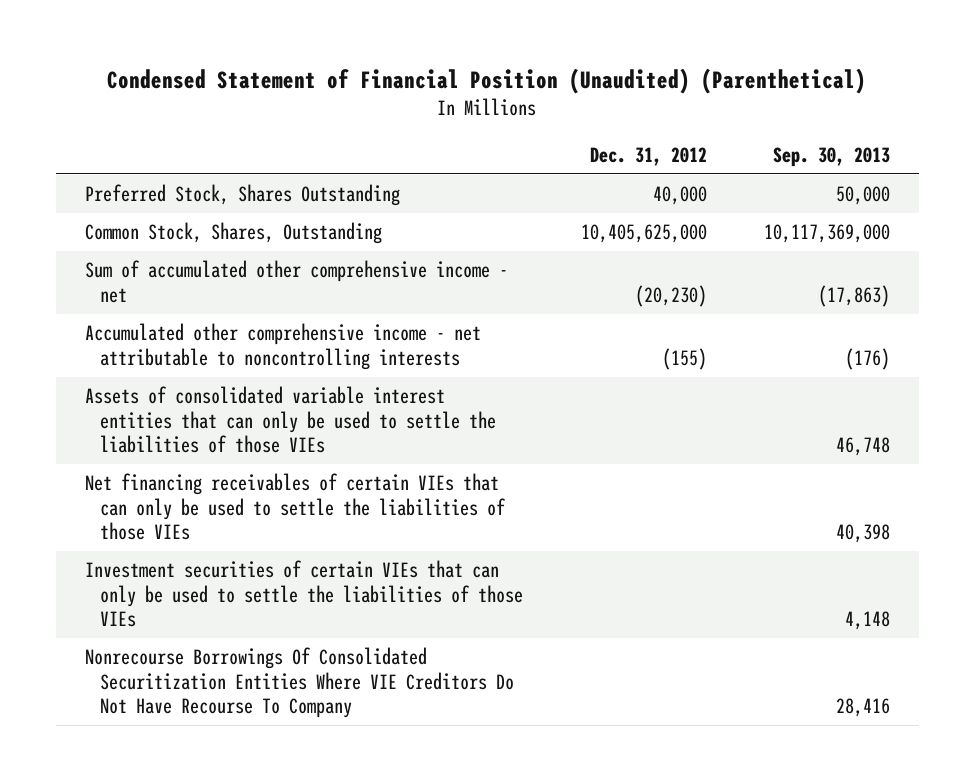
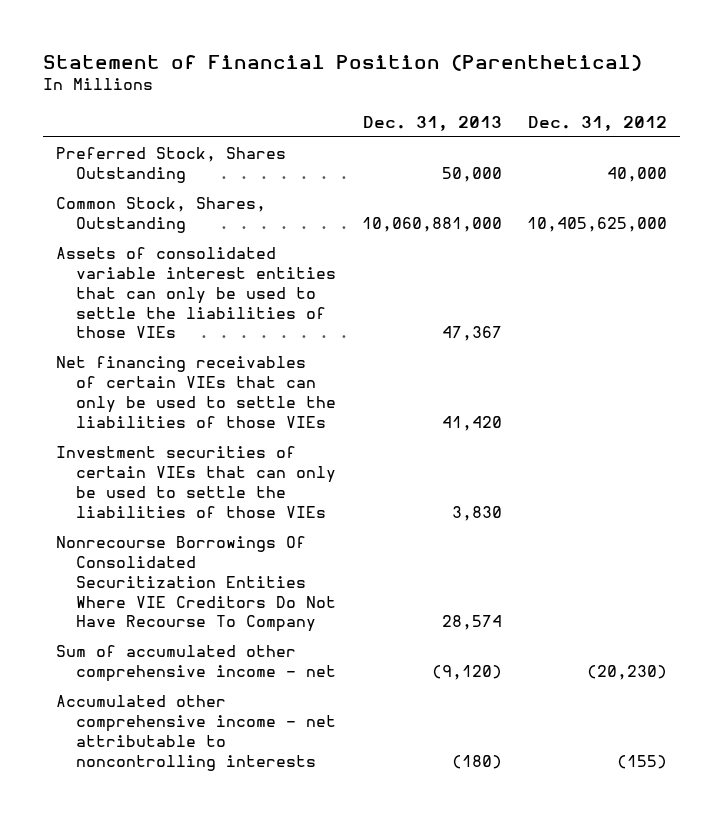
[107,67,867,94] Condensed Statement of Financial Position (Unaudited) (Parenthetical) -> [43,53,643,71] Statement of Financial Position (Parenthetical)
[773,146,891,167] Sep. 30, 2013 -> none
none -> [362,115,502,131] Dec. 31, 2013
[84,260,508,303] Sum of accumulated other comprehensive income - net -> [56,645,337,683] Sum of accumulated other comprehensive income - net
[84,323,481,370] Accumulated other comprehensive income - net attributable to noncontrolling interests -> [56,695,337,771] Accumulated other comprehensive income - net attributable to noncontrolling interests

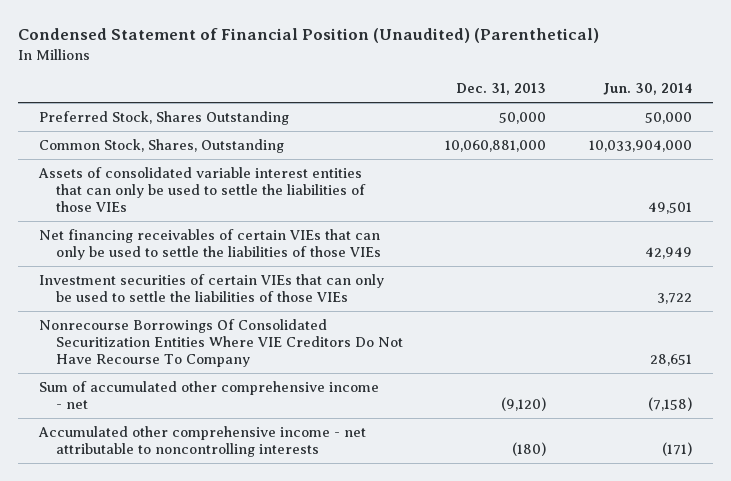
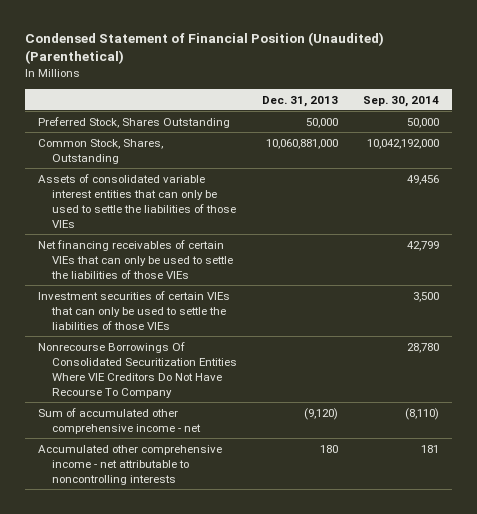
[602,82,692,95] Jun. 30, 2014 -> none
none -> [363,95,440,107] Sep. 30, 2014
[512,441,547,456] (180) -> [319,444,338,453] 180

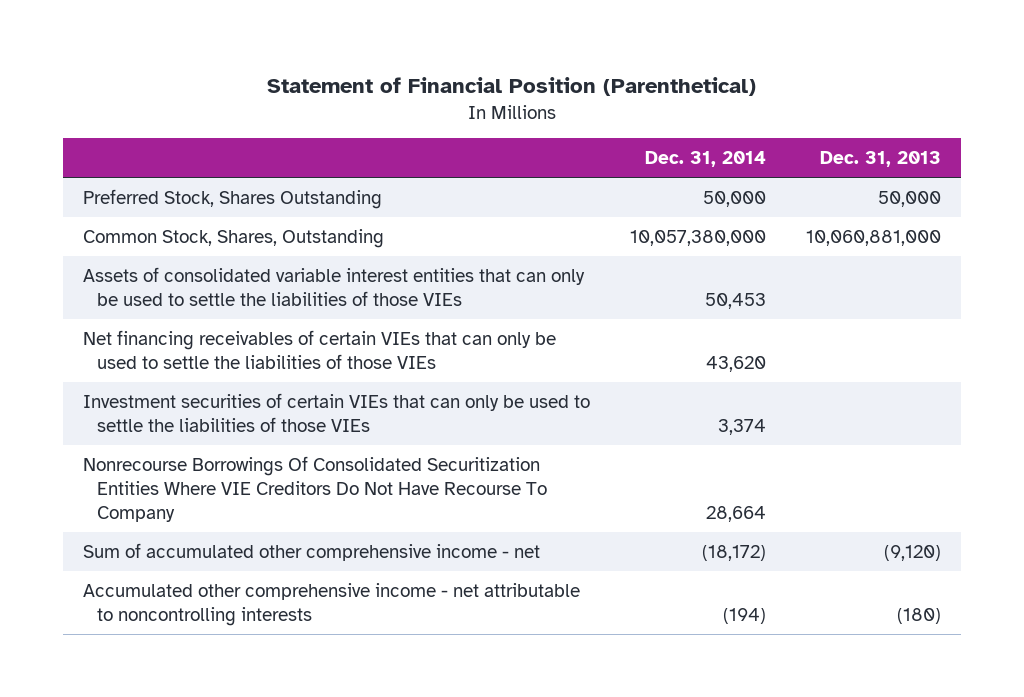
[24,32,384,65] Condensed Statement of Financial Position (Unaudited) (Parenthetical) -> [267,77,757,97] Statement of Financial Position (Parenthetical)
[363,95,440,107] Sep. 30, 2014 -> none
none -> [645,151,767,168] Dec. 31, 2014
[319,444,338,453] 180 -> [896,607,941,624] (180)

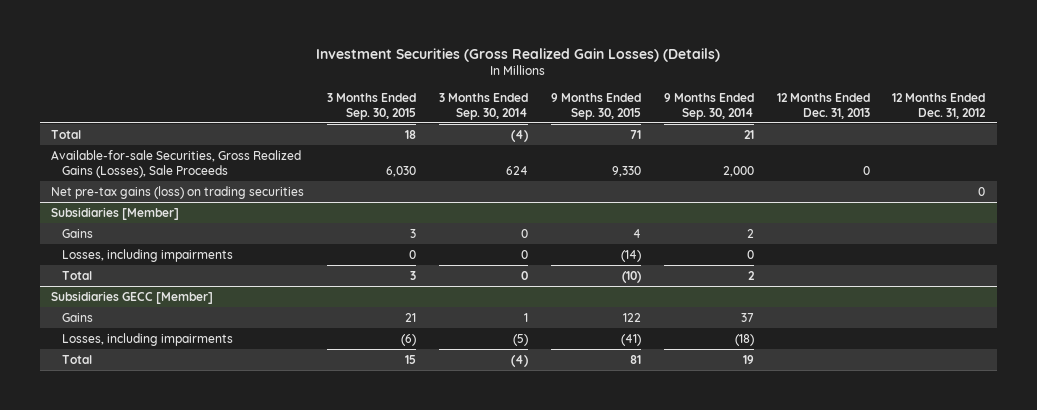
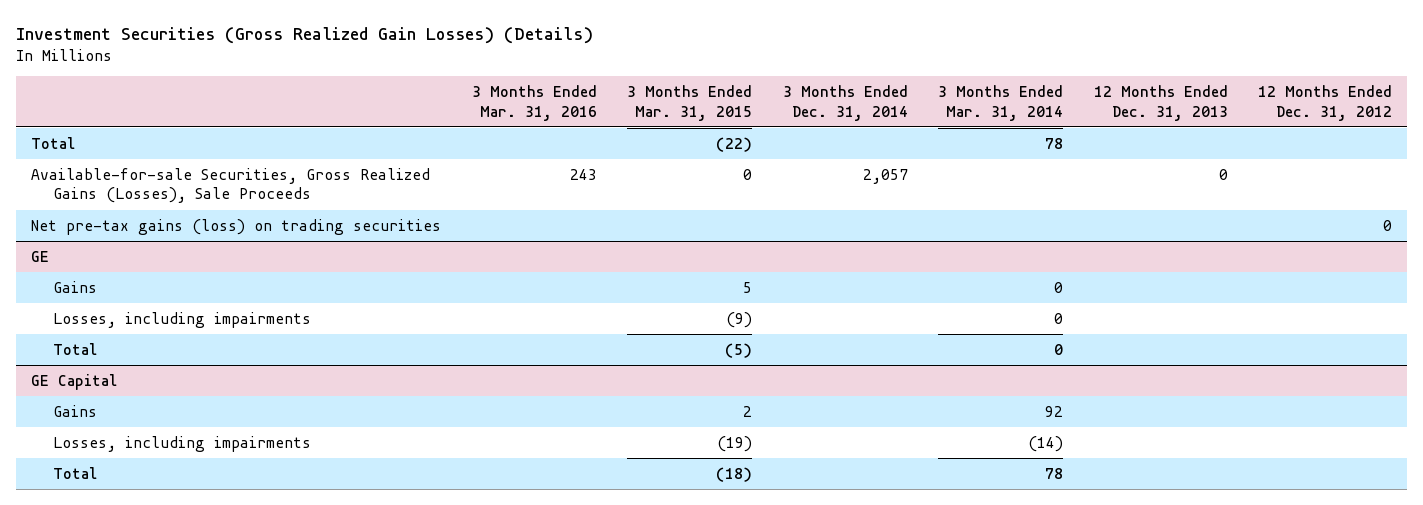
[327,92,417,120] 3 Months Ended Sep. 30, 2015 -> none
[438,92,528,120] 3 Months Ended Sep. 30, 2014 -> none
[550,92,641,120] 9 Months Ended Sep. 30, 2015 -> none
[663,92,754,120] 9 Months Ended Sep. 30, 2014 -> none
none -> [471,84,597,121] 3 Months Ended Mar. 31, 2016
none -> [627,84,753,121] 3 Months Ended Mar. 31, 2015
none -> [782,84,908,121] 3 Months Ended Dec. 31, 2014
none -> [938,84,1064,121] 3 Months Ended Mar. 31, 2014
[51,206,180,220] Subsidiaries [Member] -> [31,250,50,262] GE
[51,290,214,304] Subsidiaries GECC [Member] -> [31,373,118,390] GE Capital

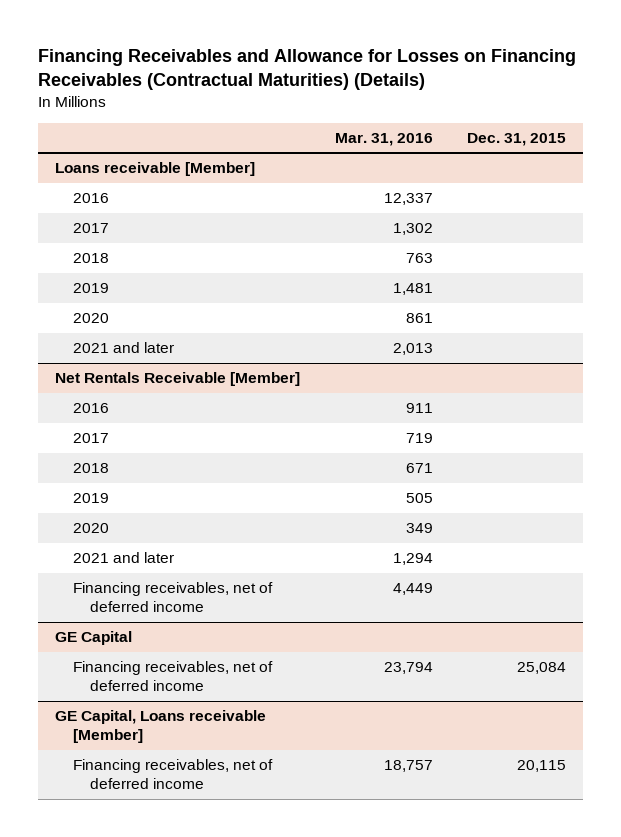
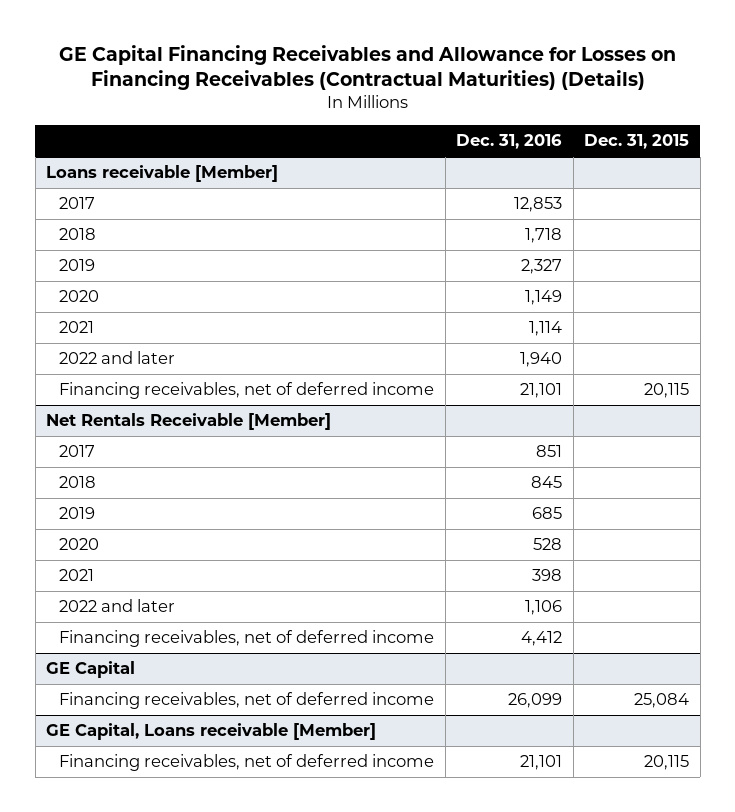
[38,49,577,91] Financing Receivables and Allowance for Losses on Financing Receivables (Contractual Maturities) (Details) -> [58,44,676,91] GE Capital Financing Receivables and Allowance for Losses on Financing Receivables (Contractual Maturities) (Details)
[334,132,433,146] Mar. 31, 2016 -> none
none -> [456,134,563,150] Dec. 31, 2016
[72,193,109,204] 2016 -> none
none -> [59,321,95,334] 2021
[72,342,174,354] 2021 and later -> [59,351,176,365] 2022 and later
none -> [59,382,435,400] Financing receivables, net of deferred income
[72,403,109,414] 2016 -> none
none -> [59,569,95,582] 2021
[72,552,174,564] 2021 and later -> [59,599,176,613] 2022 and later

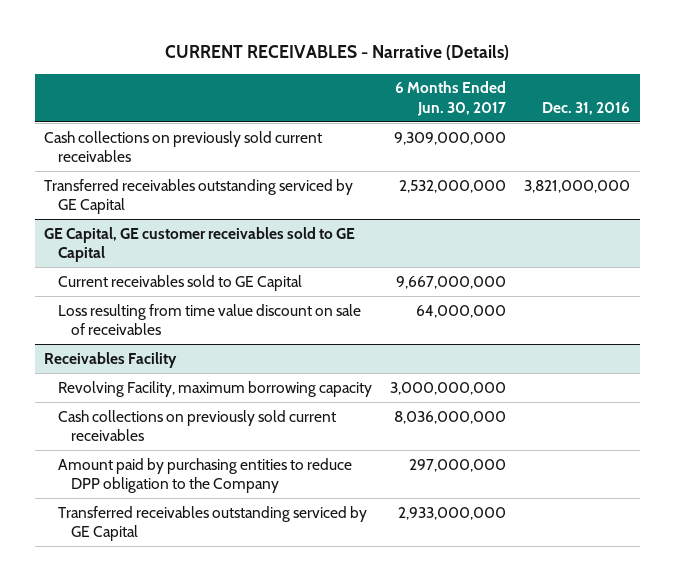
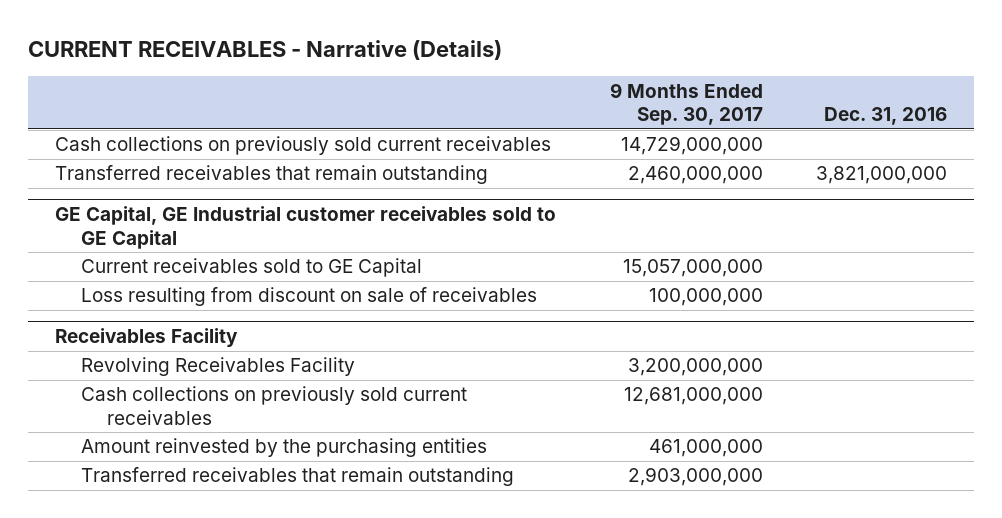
[394,81,506,116] 6 Months Ended Jun. 30, 2017 -> none
none -> [609,82,763,126] 9 Months Ended Sep. 30, 2017
[43,178,353,215] Transferred receivables outstanding serviced by GE Capital -> [54,165,488,185] Transferred receivables that remain outstanding
[43,226,355,263] GE Capital, GE customer receivables sold to GE Capital -> [54,206,556,249] GE Capital, GE Industrial customer receivables sold to GE Capital
[57,303,361,336] Loss resulting from time value discount on sale of receivables -> [81,287,538,307] Loss resulting from discount on sale of receivables
[57,380,372,397] Revolving Facility, maximum borrowing capacity -> [81,357,356,377] Revolving Receivables Facility
[57,457,352,494] Amount paid by purchasing entities to reduce DPP obligation to the Company -> [81,438,488,458] Amount reinvested by the purchasing entities
[57,505,367,542] Transferred receivables outstanding serviced by GE Capital -> [81,467,515,487] Transferred receivables that remain outstanding

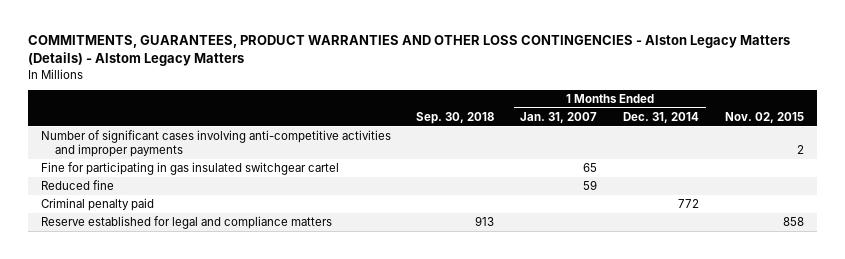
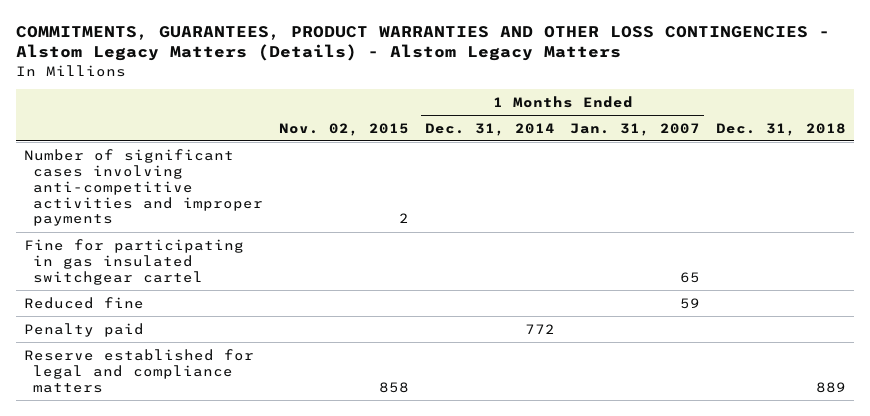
[27,35,790,67] COMMITMENTS, GUARANTEES, PRODUCT WARRANTIES AND OTHER LOSS CONTINGENCIES - Alston Legacy Matters (Details) - Alstom Legacy Matters -> [15,25,830,62] COMMITMENTS, GUARANTEES, PRODUCT WARRANTIES AND OTHER LOSS CONTINGENCIES - Alstom Legacy Matters (Details) - Alstom Legacy Matters
[416,111,495,124] Sep. 30, 2018 -> none
none -> [716,122,847,136] Dec. 31, 2018
[40,198,154,212] Criminal penalty paid -> [23,322,144,337] Penalty paid

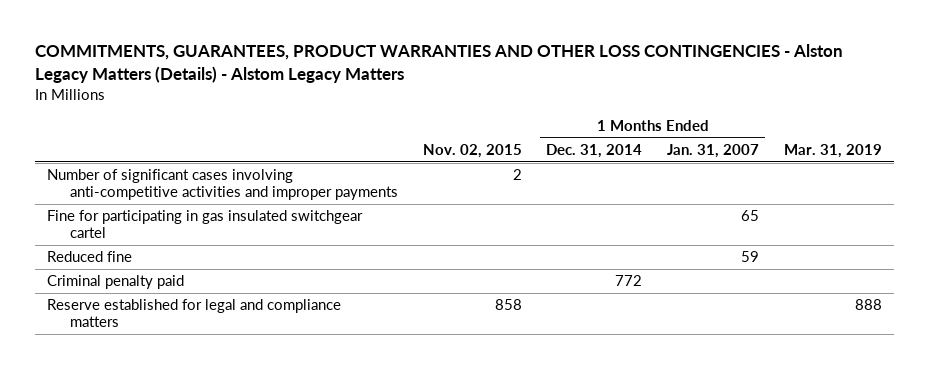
[15,25,830,62] COMMITMENTS, GUARANTEES, PRODUCT WARRANTIES AND OTHER LOSS CONTINGENCIES - Alstom Legacy Matters (Details) - Alstom Legacy Matters -> [34,44,843,84] COMMITMENTS, GUARANTEES, PRODUCT WARRANTIES AND OTHER LOSS CONTINGENCIES - Alston Legacy Matters (Details) - Alstom Legacy Matters
[716,122,847,136] Dec. 31, 2018 -> none
none -> [783,144,882,159] Mar. 31, 2019
[23,322,144,337] Penalty paid -> [47,275,185,290] Criminal penalty paid

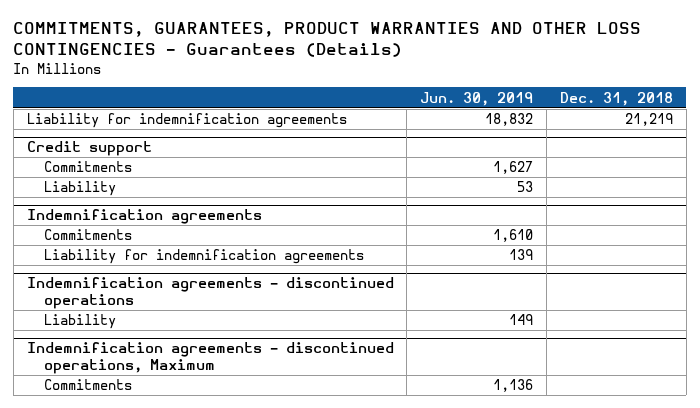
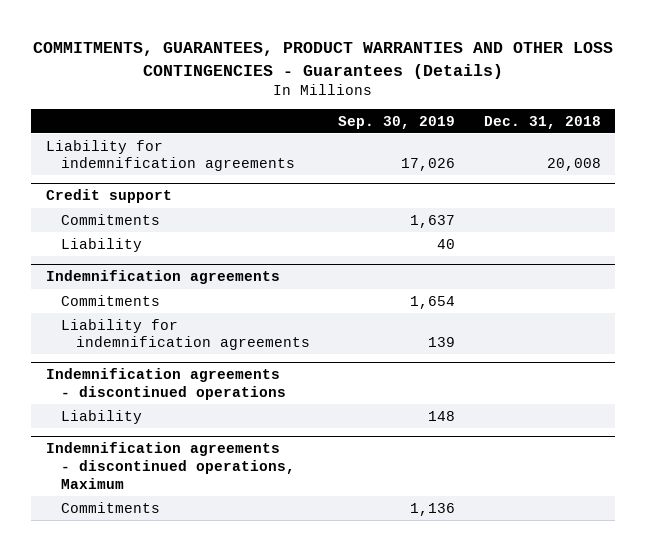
[420,91,534,106] Jun. 30, 2019 -> none
none -> [338,115,456,129] Sep. 30, 2019
[624,113,673,127] 21,219 -> [546,158,601,172] 20,008

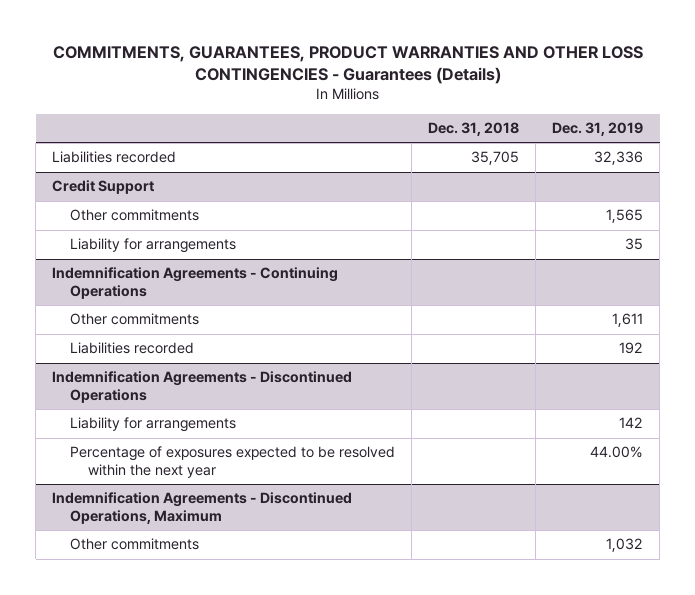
[338,115,456,129] Sep. 30, 2019 -> none
none -> [552,122,644,137] Dec. 31, 2019
[45,139,295,172] Liability for indemnification agreements -> none
none -> [52,151,177,164] Liabilities recorded
[45,189,172,204] Credit support -> [52,180,155,195] Credit Support
[60,213,160,225] Commitments -> [70,209,200,222] Other commitments
[60,237,142,252] Liability -> [70,238,237,254] Liability for arrangements
[45,270,280,285] Indemnification agreements -> [52,267,339,300] Indemnification Agreements - Continuing Operations
[60,294,160,306] Commitments -> [70,313,200,326] Other commitments
[60,318,310,351] Liability for indemnification agreements -> [70,342,195,355] Liabilities recorded
[45,368,286,400] Indemnification agreements - discontinued operations -> [52,371,353,404] Indemnification Agreements - Discontinued Operations
[60,409,142,424] Liability -> [70,417,237,433] Liability for arrangements
none -> [70,446,396,479] Percentage of exposures expected to be resolved within the next year
[45,442,295,489] Indemnification agreements - discontinued operations, Maximum -> [52,492,353,525] Indemnification Agreements - Discontinued Operations, Maximum
[60,501,160,513] Commitments -> [70,538,200,551] Other commitments

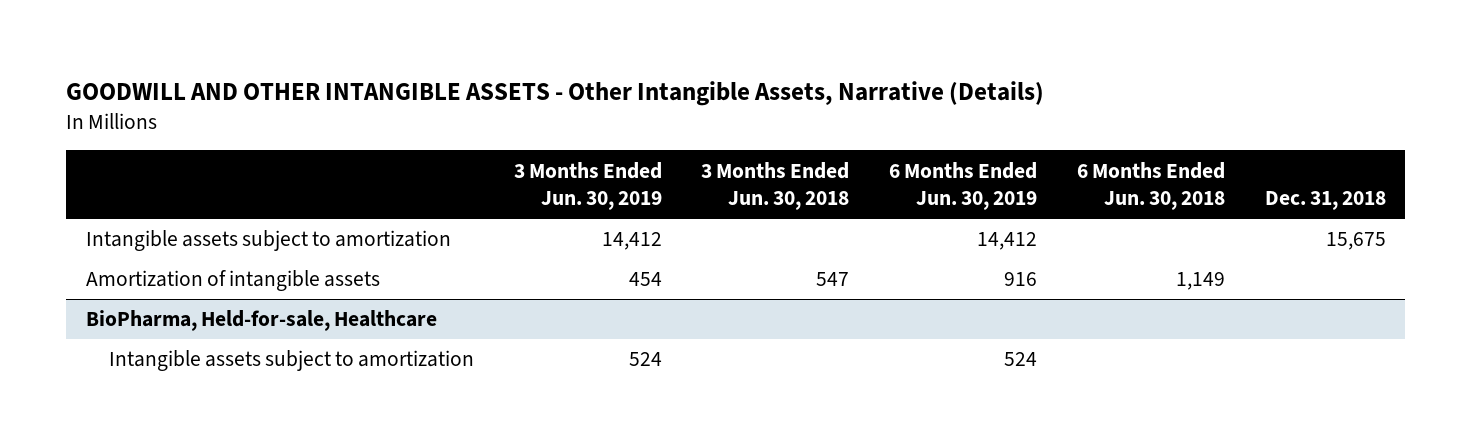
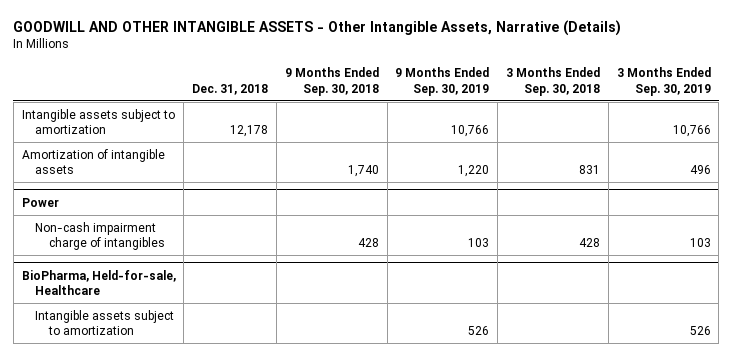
[513,161,662,211] 3 Months Ended Jun. 30, 2019 -> none
[701,161,850,211] 3 Months Ended Jun. 30, 2018 -> none
[889,161,1038,211] 6 Months Ended Jun. 30, 2019 -> none
[1076,161,1225,211] 6 Months Ended Jun. 30, 2018 -> none
none -> [284,67,379,96] 9 Months Ended Sep. 30, 2018
none -> [395,67,490,96] 9 Months Ended Sep. 30, 2019
none -> [506,67,601,96] 3 Months Ended Sep. 30, 2018
none -> [616,67,711,96] 3 Months Ended Sep. 30, 2019
[1325,232,1386,251] 15,675 -> [230,125,269,138] 12,178
none -> [21,197,59,207] Power
none -> [35,221,165,251] Non-cash impairment charge of intangibles

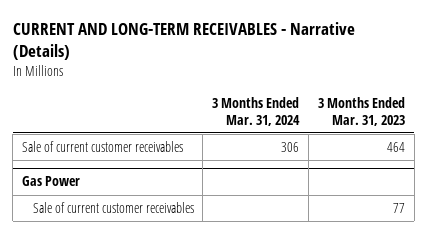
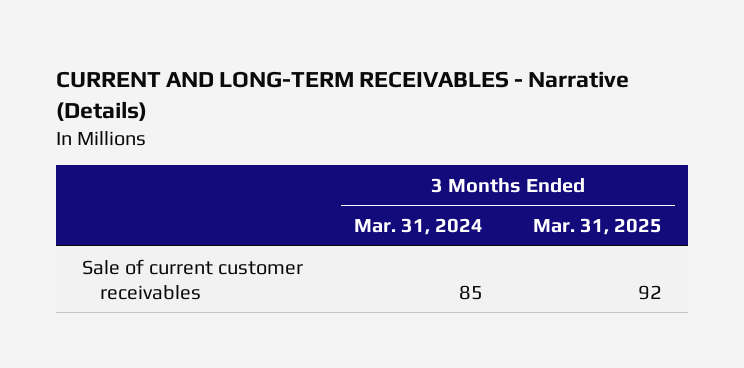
[317,96,405,126] 3 Months Ended Mar. 31, 2023 -> none
none -> [533,218,663,236] Mar. 31, 2025
[22,176,81,187] Gas Power -> none
[32,202,194,214] Sale of current customer receivables -> none
[281,142,300,153] 306 -> [458,284,483,300] 85

